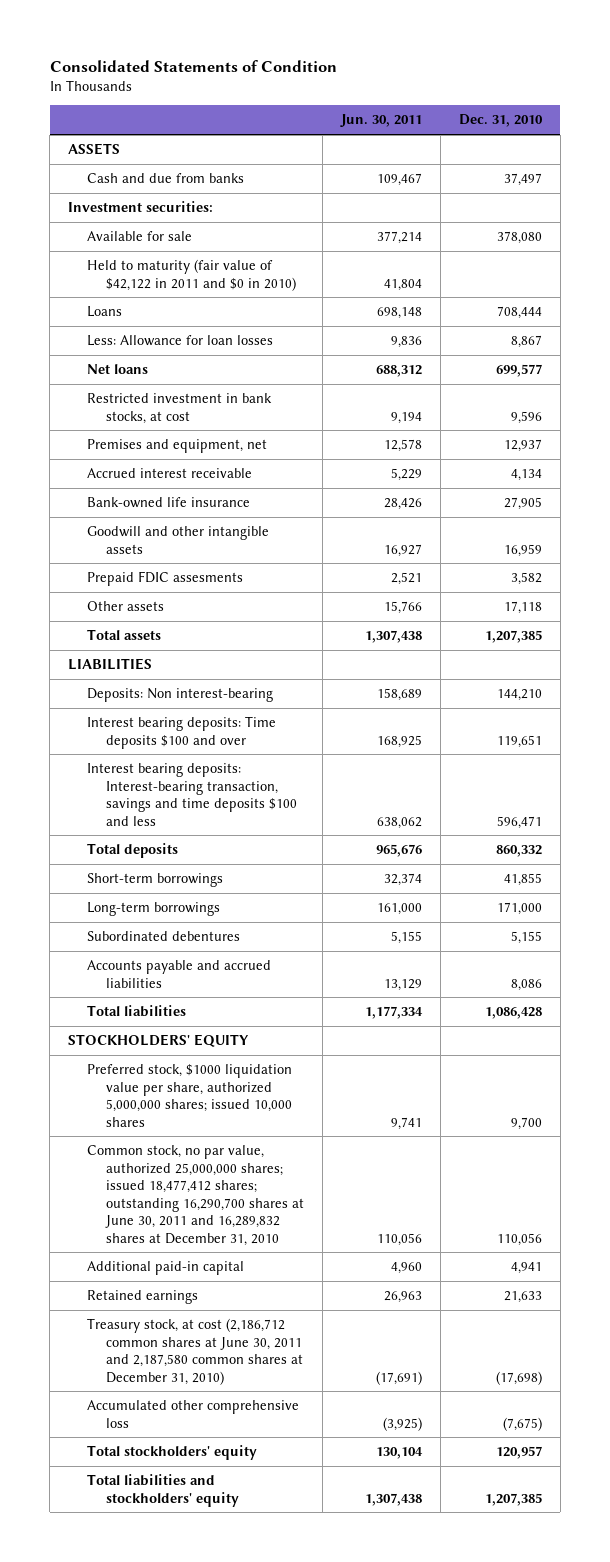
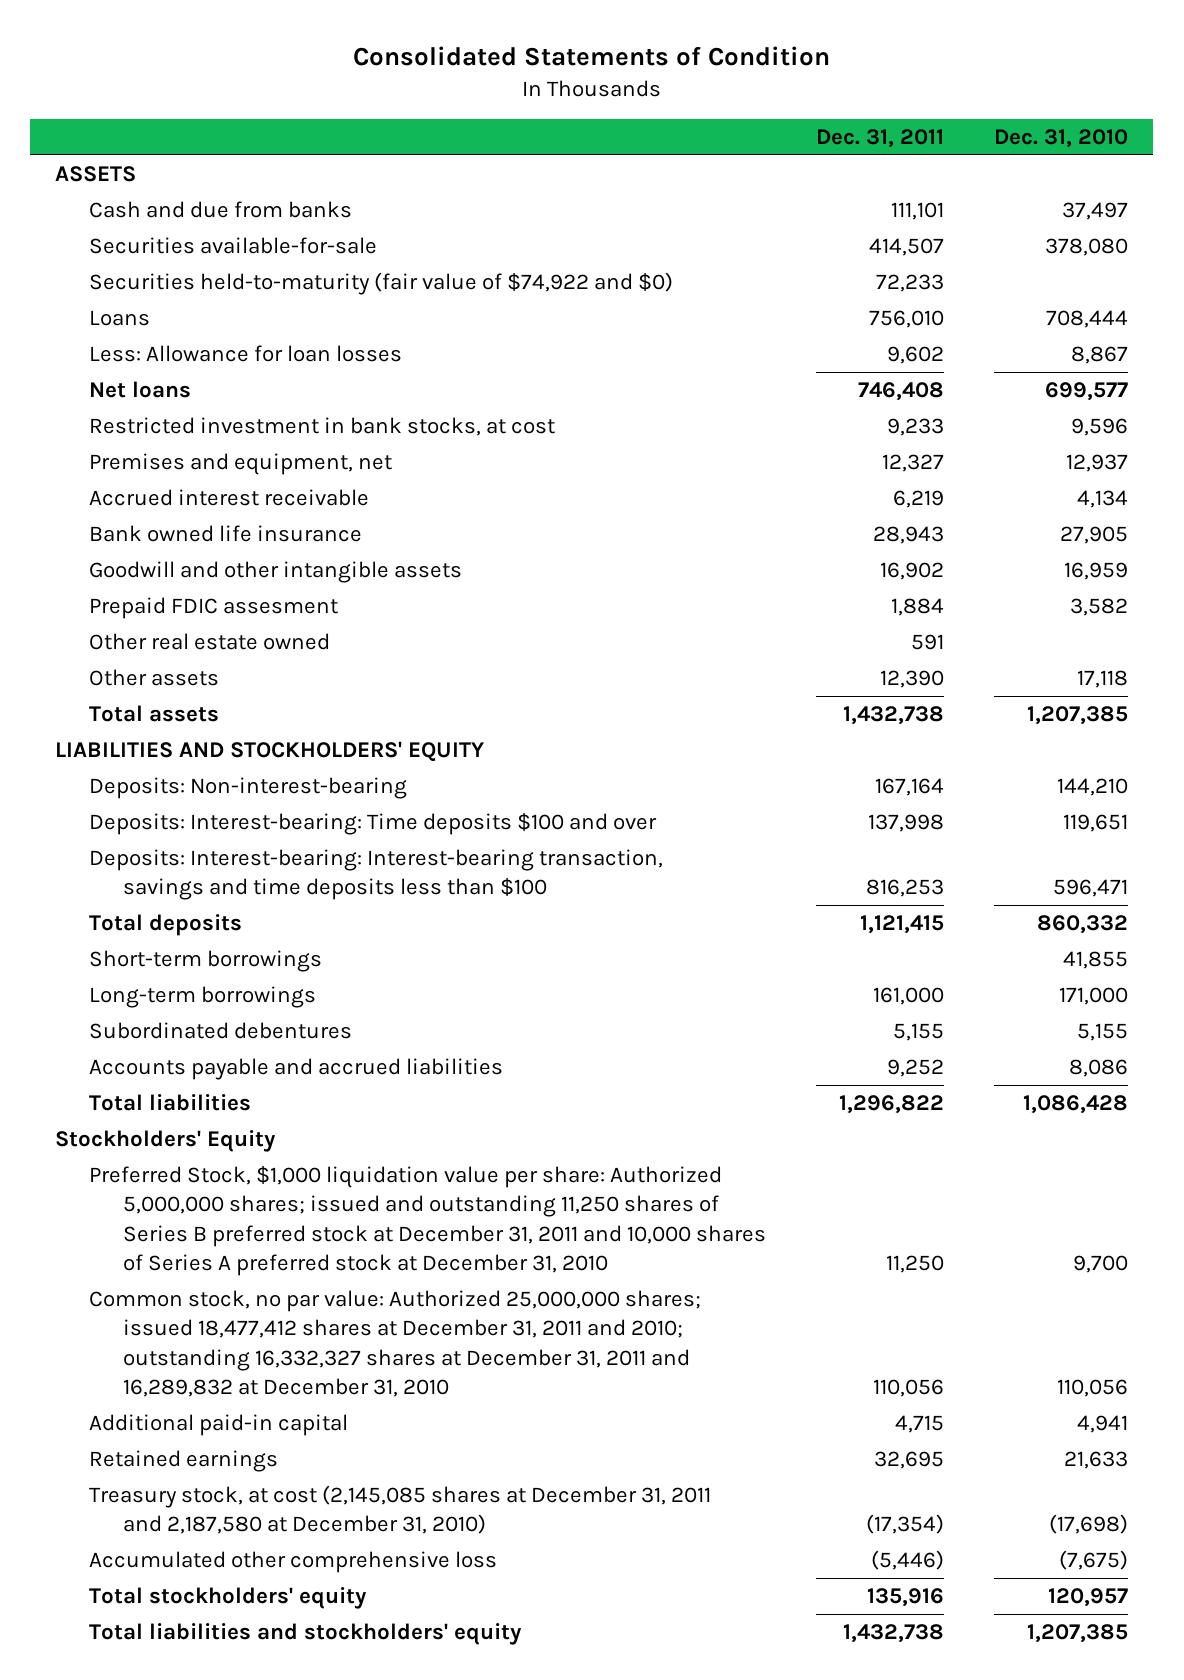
[339,114,422,128] Jun. 30, 2011 -> none
none -> [816,128,945,148] Dec. 31, 2011
[68,201,214,213] Investment securities: -> none
[86,231,192,242] Available for sale -> [89,237,378,255] Securities available-for-sale
[86,259,296,291] Held to maturity (fair value of $42,122 in 2011 and $0 in 2010) -> [89,272,674,296] Securities held-to-maturity (fair value of $74,922 and $0)
[86,497,250,509] Bank-owned life insurance -> [89,525,363,543] Bank owned life insurance
[86,571,243,587] Prepaid FDIC assesments -> [89,597,339,620] Prepaid FDIC assesment
none -> [89,633,331,651] Other real estate owned
[68,658,153,671] LIABILITIES -> [55,741,486,763] LIABILITIES AND STOCKHOLDERS' EQUITY
[86,688,273,703] Deposits: Non interest-bearing -> [89,777,408,800] Deposits: Non-interest-bearing
[86,716,276,749] Interest bearing deposits: Time deposits $100 and over -> [89,813,658,836] Deposits: Interest-bearing: Time deposits $100 and over
[86,763,297,826] Interest bearing deposits: Interest-bearing transaction, savings and time deposits $100 and less -> [89,849,664,901] Deposits: Interest-bearing: Interest-bearing transaction, savings and time deposits less than $100
[68,1034,250,1048] STOCKHOLDERS' EQUITY -> [55,1130,277,1153] Stockholders' Equity
[86,1064,292,1127] Preferred stock, $1000 liquidation value per share, authorized 5,000,000 shares; issued 10,000 shares -> [89,1166,767,1277] Preferred Stock, $1,000 liquidation value per share: Authorized 5,000,000 shares; issued and outstanding 11,250 shares of Series B preferred stock at December 31, 2011 and 10,000 shares of Series A preferred stock at December 31, 2010
[86,1145,304,1246] Common stock, no par value, authorized 25,000,000 shares; issued 18,477,412 shares; outstanding 16,290,700 shares at June 30, 2011 and 16,289,832 shares at December 31, 2010 -> [89,1290,702,1398] Common stock, no par value: Authorized 25,000,000 shares; issued 18,477,412 shares at December 31, 2011 and 2010; outstanding 16,332,327 shares at December 31, 2011 and 16,289,832 at December 31, 2010
[86,1318,303,1385] Treasury stock, at cost (2,186,712 common shares at June 30, 2011 and 2,187,580 common shares at December 31, 2010) -> [89,1485,712,1535] Treasury stock, at cost (2,145,085 shares at December 31, 2011 and 2,187,580 at December 31, 2010)

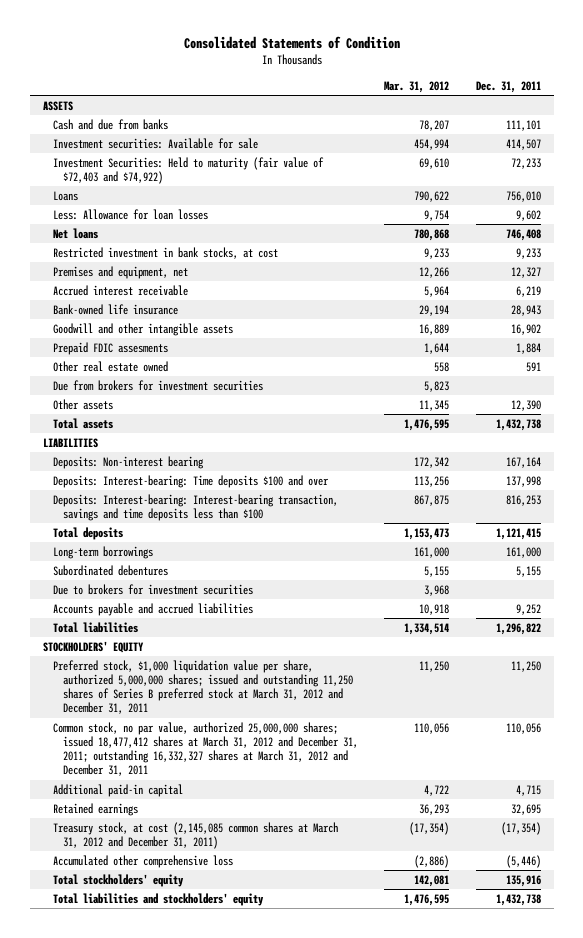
[994,128,1129,148] Dec. 31, 2010 -> none
none -> [384,81,450,94] Mar. 31, 2012
[89,237,378,255] Securities available-for-sale -> [53,137,259,149] Investment securities: Available for sale
[89,272,674,296] Securities held-to-maturity (fair value of $74,922 and $0) -> [53,156,325,184] Investment Securities: Held to maturity (fair value of $72,403 and $74,922)
[89,525,363,543] Bank owned life insurance -> [53,303,179,315] Bank-owned life insurance
[89,597,339,620] Prepaid FDIC assesment -> [53,341,169,355] Prepaid FDIC assesments
none -> [53,379,264,391] Due from brokers for investment securities
[55,741,486,763] LIABILITIES AND STOCKHOLDERS' EQUITY -> [42,437,98,448] LIABILITIES
[89,777,408,800] Deposits: Non-interest-bearing -> [53,455,205,469] Deposits: Non-interest bearing
[89,950,323,973] Short-term borrowings -> none
none -> [53,583,254,595] Due to brokers for investment securities
[55,1130,277,1153] Stockholders' Equity -> [42,640,144,653] STOCKHOLDERS' EQUITY
[89,1166,767,1277] Preferred Stock, $1,000 liquidation value per share: Authorized 5,000,000 shares; issued and outstanding 11,250 shares of Series B preferred stock at December 31, 2011 and 10,000 shares of Series A preferred stock at December 31, 2010 -> [53,659,354,715] Preferred stock, $1,000 liquidation value per share, authorized 5,000,000 shares; issued and outstanding 11,250 shares of Series B preferred stock at March 31, 2012 and December 31, 2011
[89,1290,702,1398] Common stock, no par value: Authorized 25,000,000 shares; issued 18,477,412 shares at December 31, 2011 and 2010; outstanding 16,332,327 shares at December 31, 2011 and 16,289,832 at December 31, 2010 -> [53,721,359,777] Common stock, no par value, authorized 25,000,000 shares; issued 18,477,412 shares at March 31, 2012 and December 31, 2011; outstanding 16,332,327 shares at March 31, 2012 and December 31, 2011
[89,1485,712,1535] Treasury stock, at cost (2,145,085 shares at December 31, 2011 and 2,187,580 at December 31, 2010) -> [53,821,339,849] Treasury stock, at cost (2,145,085 common shares at March 31, 2012 and December 31, 2011)

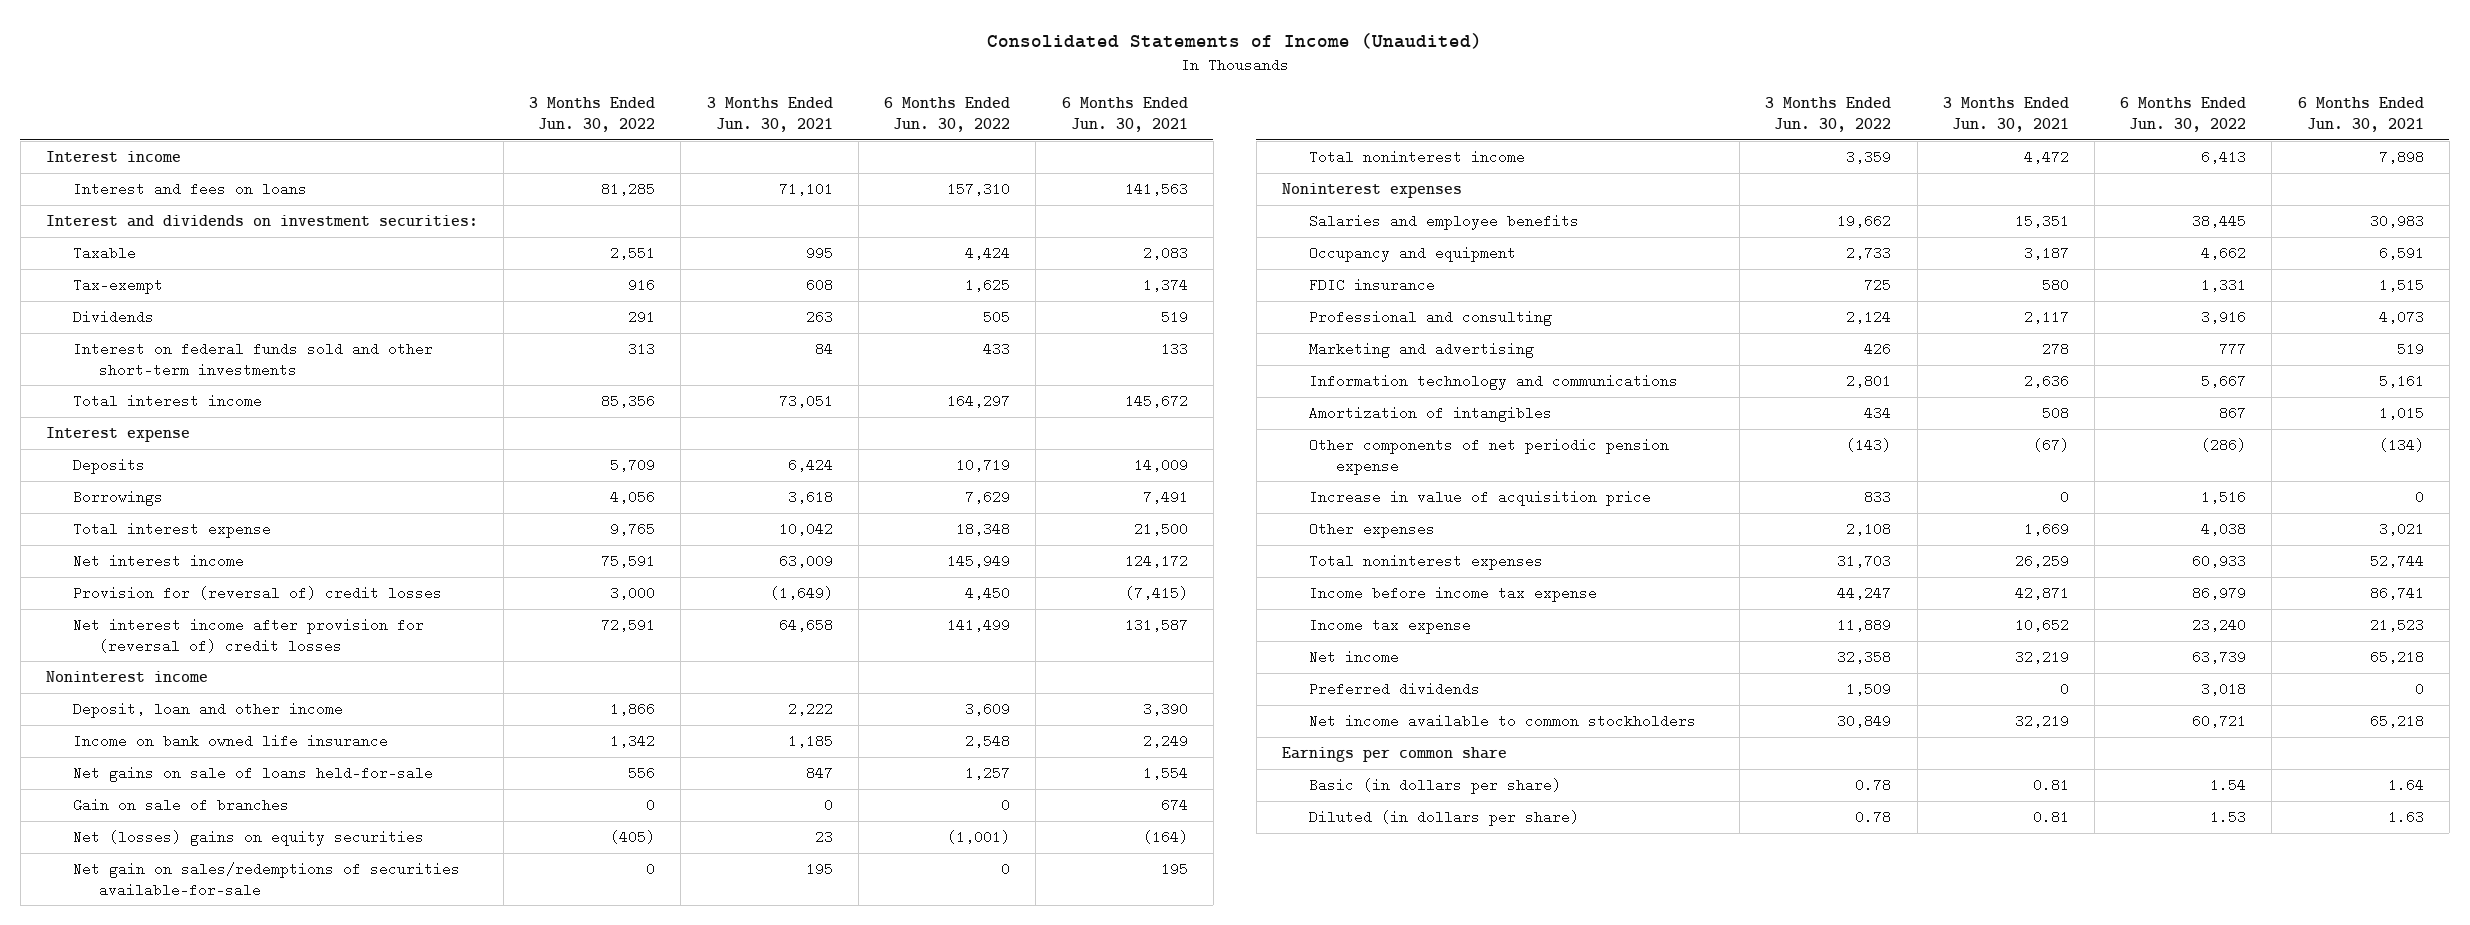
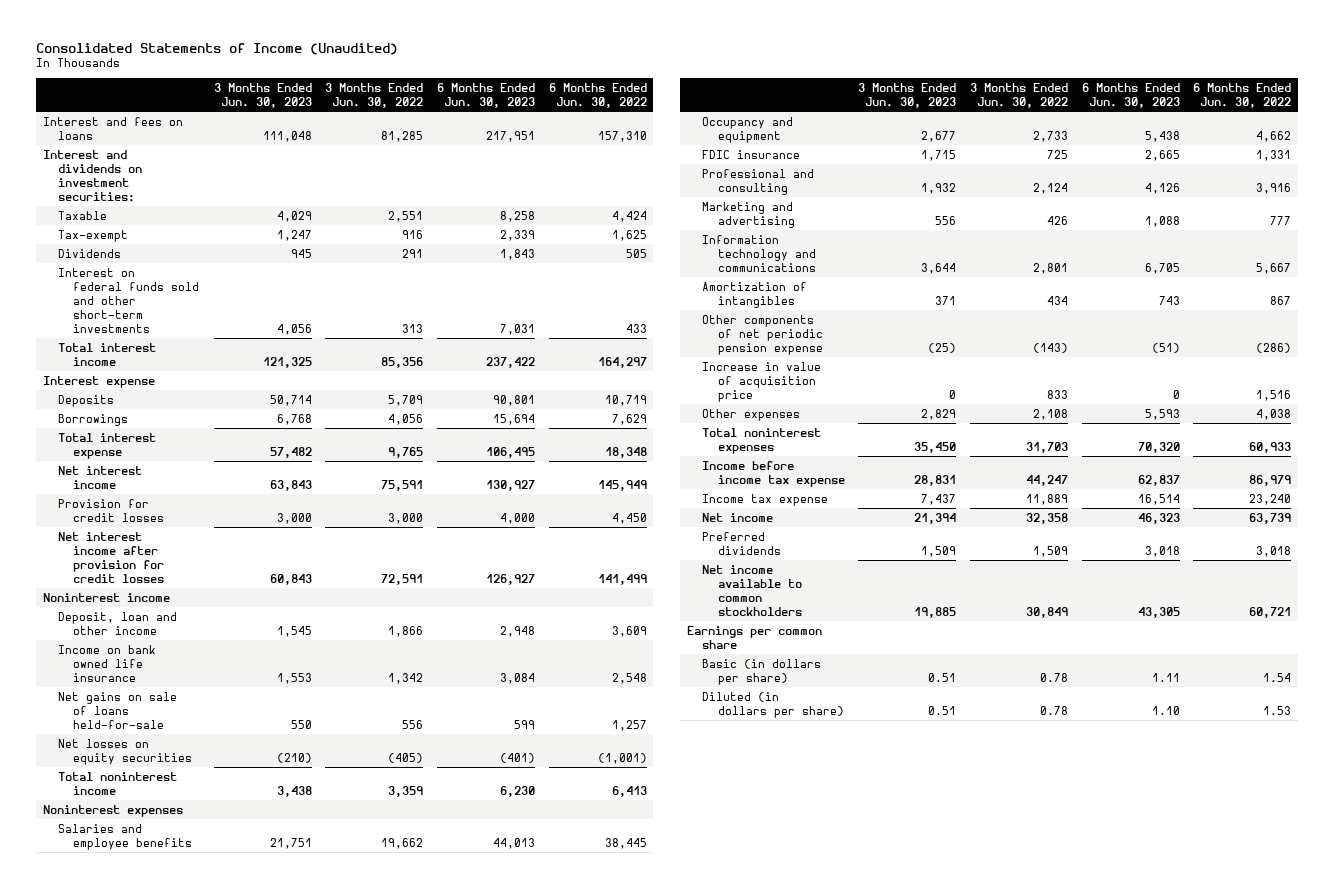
[706,97,833,132] 3 Months Ended Jun. 30, 2021 -> none
[1061,97,1188,132] 6 Months Ended Jun. 30, 2021 -> none
none -> [213,82,312,108] 3 Months Ended Jun. 30, 2023
none -> [436,82,535,108] 6 Months Ended Jun. 30, 2023
[45,151,181,163] Interest income -> none
[72,586,442,601] Provision for (reversal of) credit losses -> [57,498,165,522] Provision for credit losses
[72,618,424,653] Net interest income after provision for (reversal of) credit losses -> [57,531,165,583] Net interest income after provision for credit losses
[72,798,289,813] Gain on sale of branches -> none
[72,862,460,897] Net gain on sales/redemptions of securities available-for-sale -> none
[72,830,424,847] Net (losses) gains on equity securities -> [57,738,193,765] Net losses on equity securities

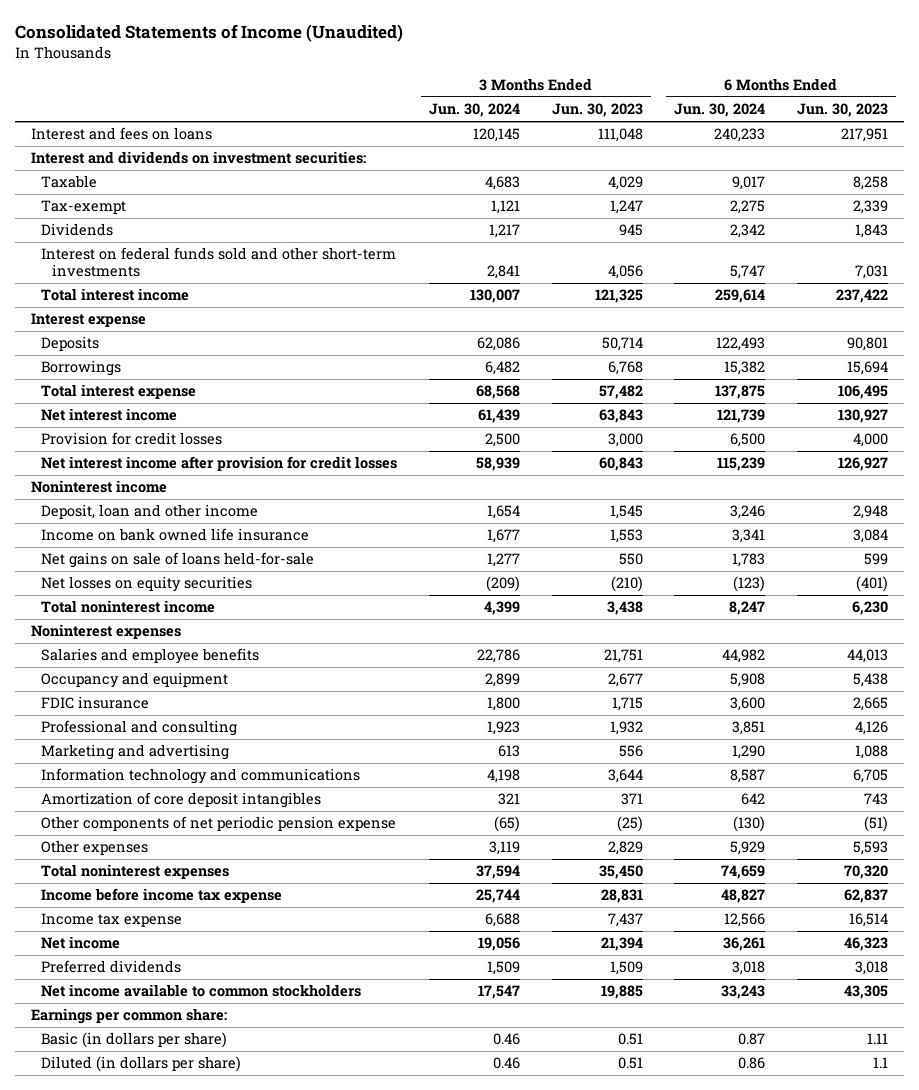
[325,82,424,108] 3 Months Ended Jun. 30, 2022 -> none
[548,82,647,108] 6 Months Ended Jun. 30, 2022 -> none
none -> [429,103,521,118] Jun. 30, 2024
none -> [674,103,766,118] Jun. 30, 2024
[702,281,808,308] Amortization of intangibles -> [41,792,322,809] Amortization of core deposit intangibles
[702,361,822,402] Increase in value of acquisition price -> none
[687,625,823,649] Earnings per common share -> [30,1008,227,1025] Earnings per common share:
[1151,705,1180,715] 1.10 -> [872,1057,888,1069] 1.1

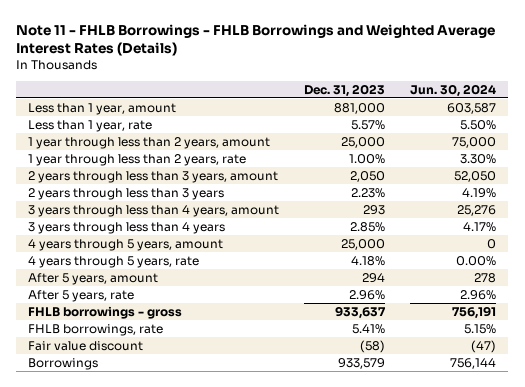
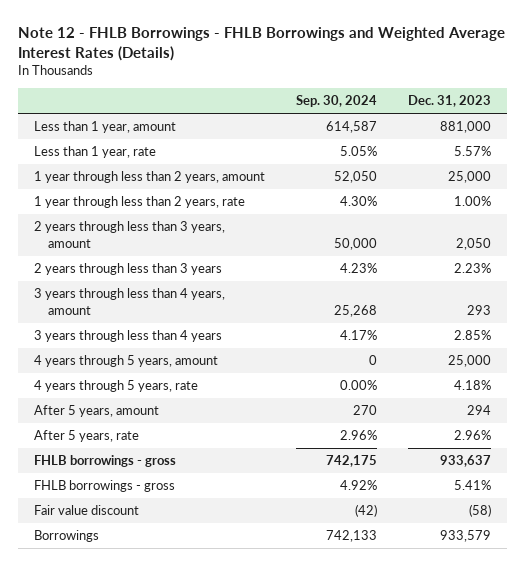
[16,23,496,56] Note 11 - FHLB Borrowings - FHLB Borrowings and Weighted Average Interest Rates (Details) -> [18,27,506,61] Note 12 - FHLB Borrowings - FHLB Borrowings and Weighted Average Interest Rates (Details)
[410,83,497,97] Jun. 30, 2024 -> none
none -> [295,95,377,108] Sep. 30, 2024
[28,323,164,336] FHLB borrowings, rate -> [33,480,175,493] FHLB borrowings - gross

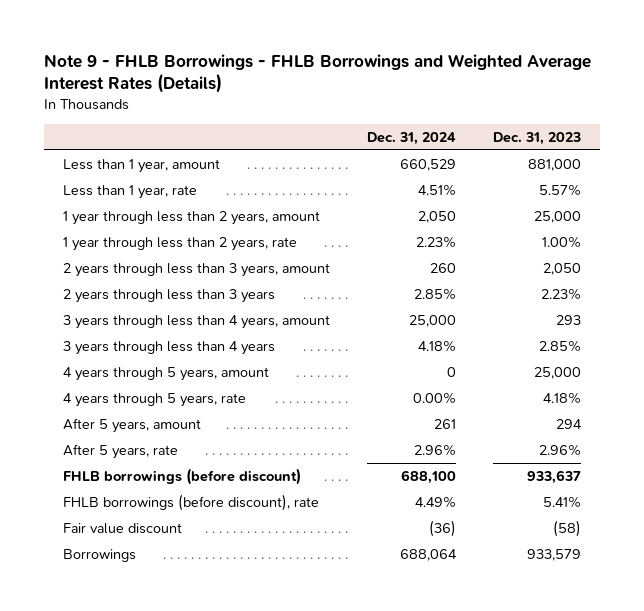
[18,27,506,61] Note 12 - FHLB Borrowings - FHLB Borrowings and Weighted Average Interest Rates (Details) -> [43,53,591,94] Note 9 - FHLB Borrowings - FHLB Borrowings and Weighted Average Interest Rates (Details)
[295,95,377,108] Sep. 30, 2024 -> none
none -> [367,131,457,145] Dec. 31, 2024
[33,455,176,468] FHLB borrowings - gross -> [62,468,301,486] FHLB borrowings (before discount)
[33,480,175,493] FHLB borrowings - gross -> [62,494,319,512] FHLB borrowings (before discount), rate

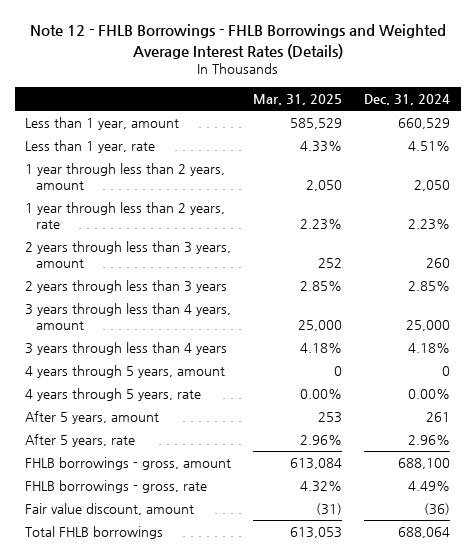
[43,53,591,94] Note 9 - FHLB Borrowings - FHLB Borrowings and Weighted Average Interest Rates (Details) -> [29,24,446,59] Note 12 - FHLB Borrowings - FHLB Borrowings and Weighted Average Interest Rates (Details)
[493,131,582,145] Dec. 31, 2023 -> none
none -> [253,93,343,105] Mar. 31, 2025
[62,468,301,486] FHLB borrowings (before discount) -> [25,457,232,471] FHLB borrowings - gross, amount
[62,494,319,512] FHLB borrowings (before discount), rate -> [25,480,208,494] FHLB borrowings - gross, rate
[62,523,182,535] Fair value discount -> [25,503,195,516] Fair value discount, amount
[62,549,136,563] Borrowings -> [25,526,164,540] Total FHLB borrowings

